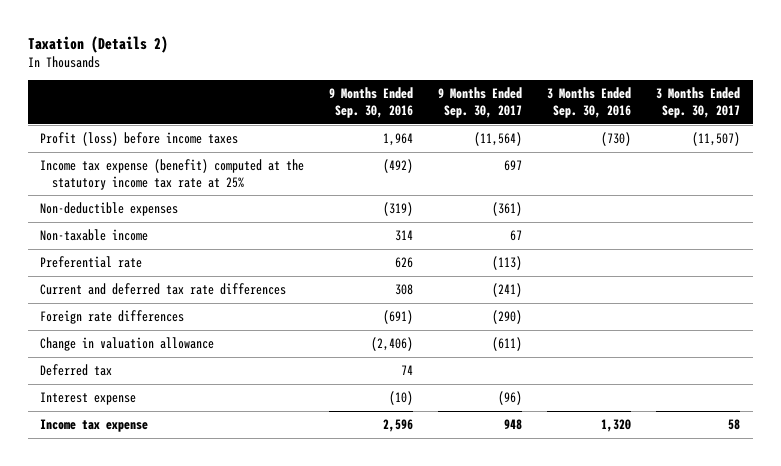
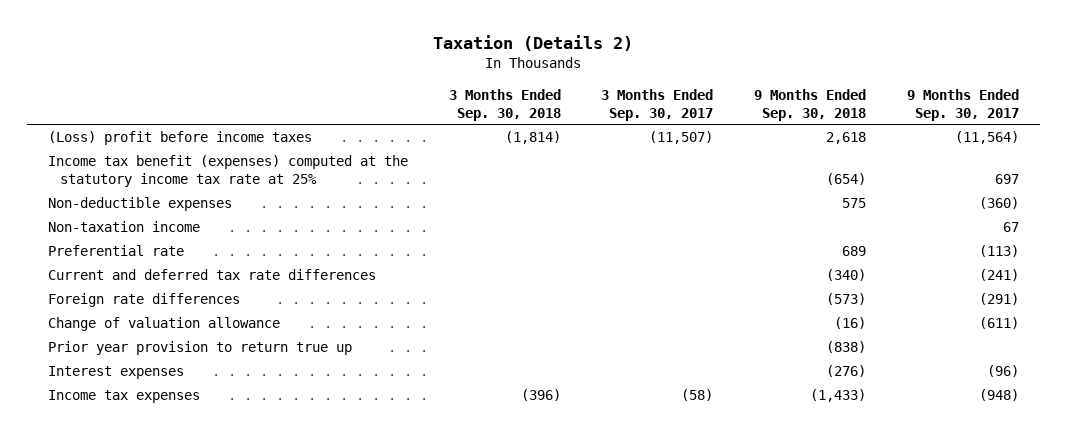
[329,87,414,118] 9 Months Ended Sep. 30, 2016 -> none
[547,87,632,118] 3 Months Ended Sep. 30, 2016 -> none
none -> [448,88,561,121] 3 Months Ended Sep. 30, 2018
none -> [754,88,867,121] 9 Months Ended Sep. 30, 2018
[40,132,239,147] Profit (loss) before income taxes -> [47,131,312,146] (Loss) profit before income taxes
[40,159,305,190] Income tax expense (benefit) computed at the statutory income tax rate at 25% -> [47,155,408,188] Income tax benefit (expenses) computed at the statutory income tax rate at 25%
[492,202,523,217] (361) -> [979,197,1020,210] (360)
[40,229,149,242] Non-taxable income -> [47,221,200,233] Non-taxation income
[40,364,113,377] Deferred tax -> none
[492,310,523,325] (290) -> [979,293,1020,306] (291)
[40,337,215,352] Change in valuation allowance -> [47,317,280,332] Change of valuation allowance
none -> [47,341,352,356] Prior year provision to return true up
[40,392,137,406] Interest expense -> [47,366,184,380] Interest expenses
[40,419,149,433] Income tax expense -> [47,390,200,404] Income tax expenses
[504,419,523,431] 948 -> [979,389,1020,402] (948)
[728,419,741,431] 58 -> [681,389,714,402] (58)

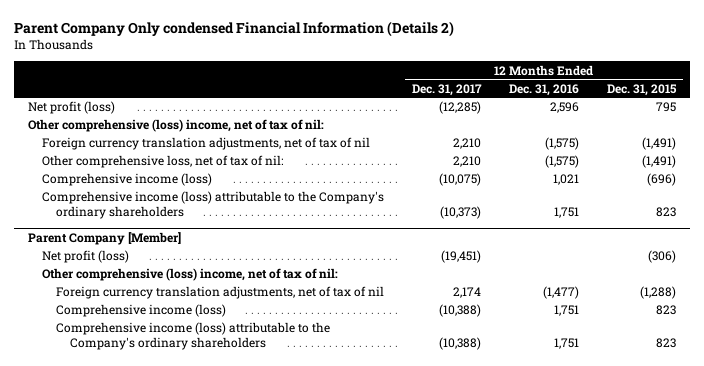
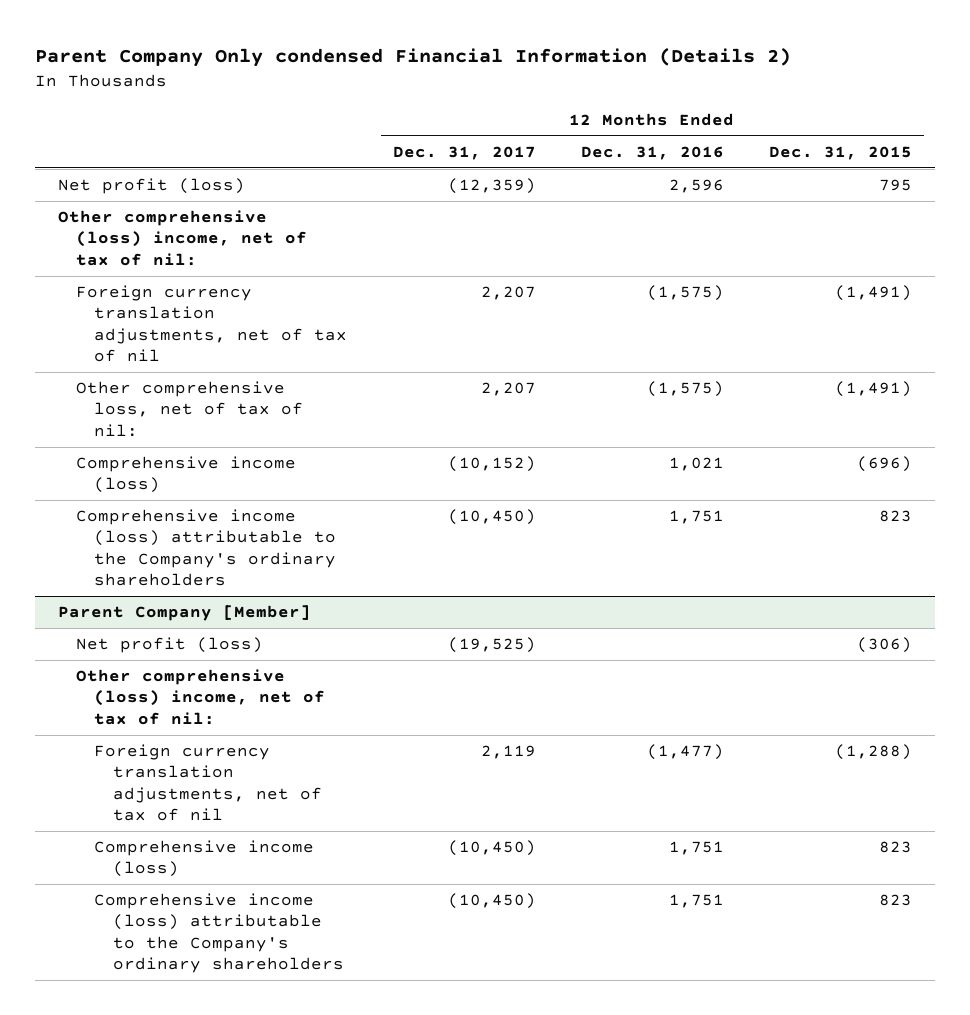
[439,101,482,115] (12,285) -> [447,178,536,195] (12,359)
[453,138,482,150] 2,210 -> [480,286,536,301] 2,207
[453,156,482,168] 2,210 -> [480,382,536,397] 2,207
[439,173,482,187] (10,075) -> [447,456,536,473] (10,152)
[440,206,482,220] (10,373) -> [447,509,536,526] (10,450)
[441,250,482,264] (19,451) -> [447,637,536,654] (19,525)
[453,287,482,299] 2,174 -> [480,745,536,760] 2,119
[439,304,482,318] (10,388) -> [447,840,536,857] (10,450)
[439,337,482,351] (10,388) -> [447,893,536,910] (10,450)

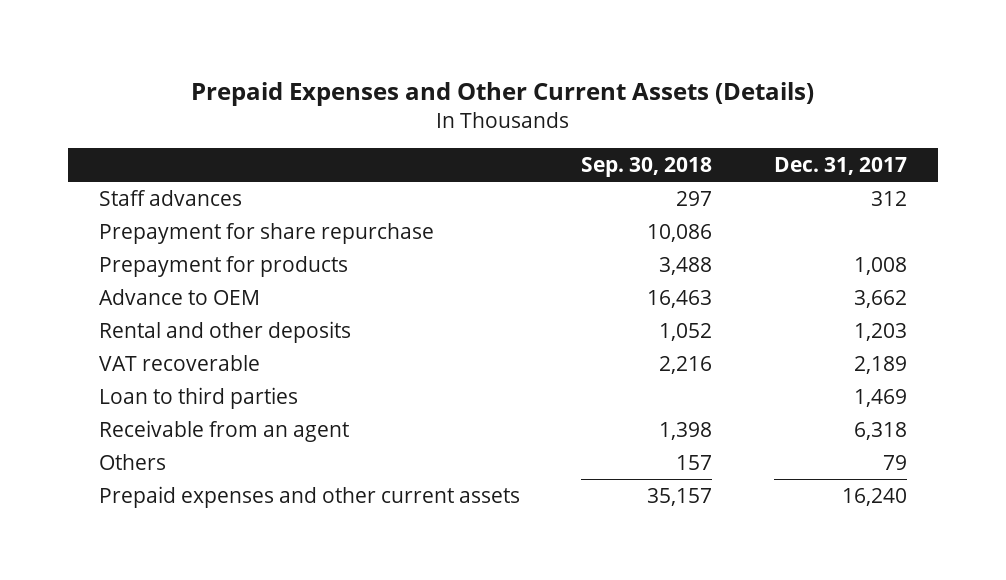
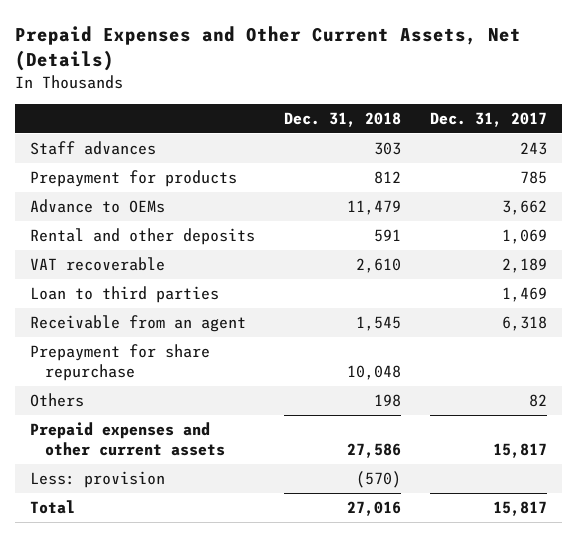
[190,81,814,106] Prepaid Expenses and Other Current Assets (Details) -> [15,25,522,71] Prepaid Expenses and Other Current Assets, Net (Details)
[581,157,713,178] Sep. 30, 2018 -> none
none -> [284,112,402,128] Dec. 31, 2018
[870,190,907,206] 312 -> [520,142,548,156] 243
[853,256,907,275] 1,008 -> [520,171,548,185] 785
[98,288,260,305] Advance to OEM -> [29,199,165,214] Advance to OEMs
[853,322,907,341] 1,203 -> [502,229,548,245] 1,069
[98,222,434,244] Prepayment for share repurchase -> [29,344,210,381] Prepayment for share repurchase
[882,454,907,470] 79 -> [529,394,548,408] 82
[841,487,907,506] 16,240 -> [493,442,548,458] 15,817
none -> [29,471,165,489] Less: provision
none -> [29,500,75,515] Total

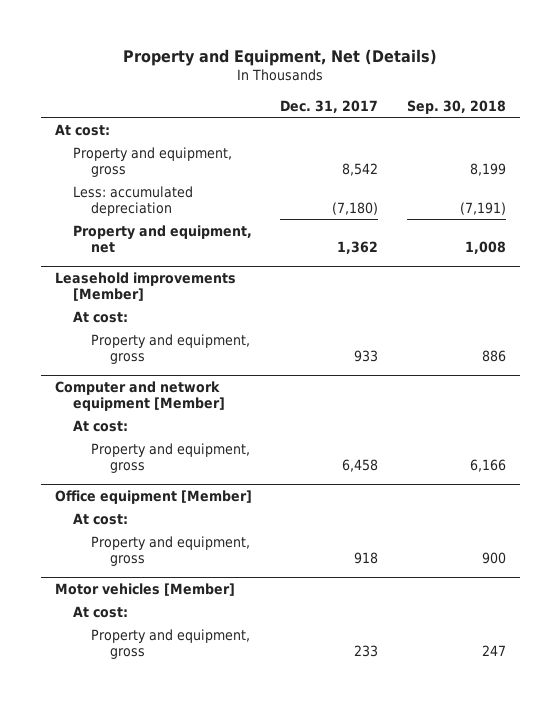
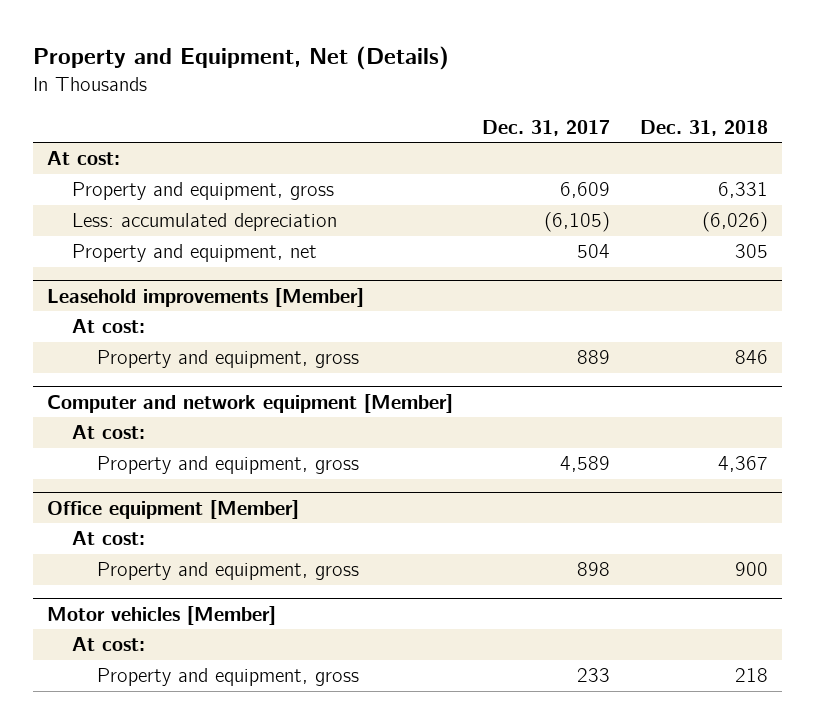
[406,99,506,114] Sep. 30, 2018 -> none
none -> [639,119,768,136] Dec. 31, 2018
[342,162,379,176] 8,542 -> [560,182,611,199] 6,609
[332,201,379,215] (7,180) -> [544,212,611,233] (6,105)
[337,240,379,254] 1,362 -> [577,244,611,259] 504
[354,349,379,362] 933 -> [577,350,611,365] 889
[342,458,379,472] 6,458 -> [560,456,611,473] 4,589
[354,551,379,564] 918 -> [577,562,611,577] 898

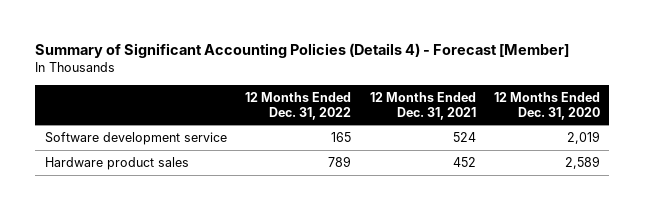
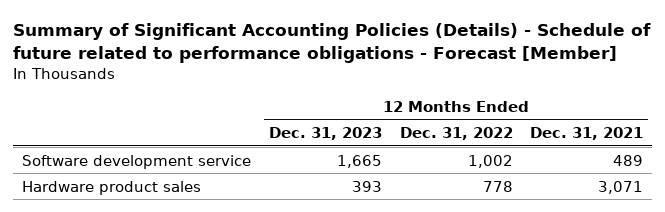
[35,43,570,59] Summary of Significant Accounting Policies (Details 4) - Forecast [Member] -> [12,22,651,63] Summary of Significant Accounting Policies (Details) - Schedule of future related to performance obligations - Forecast [Member]
[494,91,601,120] 12 Months Ended Dec. 31, 2020 -> none
none -> [268,127,382,141] Dec. 31, 2023
[331,131,352,142] 165 -> [467,154,513,168] 1,002
[452,131,476,142] 524 -> [613,154,644,166] 489
[328,155,352,167] 789 -> [482,180,513,192] 778
[452,156,476,167] 452 -> [598,180,644,194] 3,071

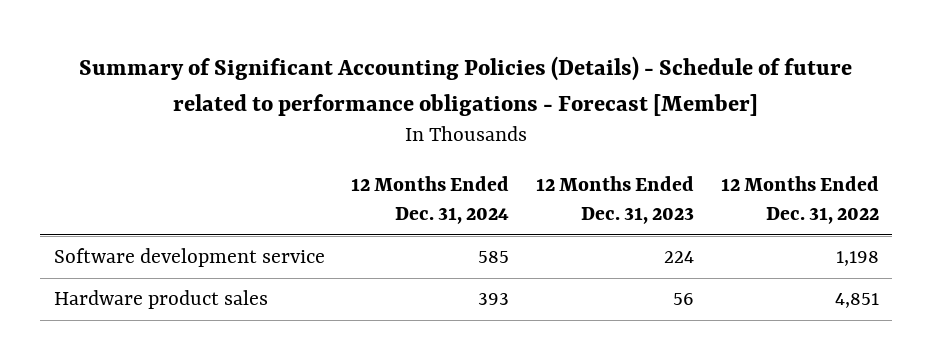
[530,127,644,141] Dec. 31, 2021 -> none
none -> [351,176,510,225] 12 Months Ended Dec. 31, 2024
[336,154,382,168] 1,665 -> [664,251,695,264] 224
[467,154,513,168] 1,002 -> [835,251,879,267] 1,198
[351,180,382,192] 393 -> [673,293,695,306] 56
[482,180,513,192] 778 -> [834,293,879,309] 4,851

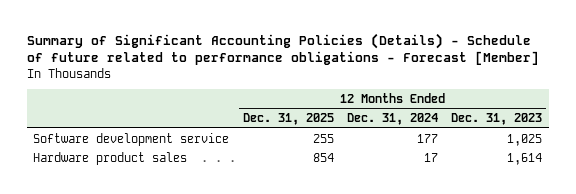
[720,176,879,225] 12 Months Ended Dec. 31, 2022 -> none
none -> [242,113,334,126] Dec. 31, 2025
[478,251,510,264] 585 -> [417,133,439,143] 177
[664,251,695,264] 224 -> [507,133,543,146] 1,025
[478,293,510,306] 393 -> [424,152,439,162] 17
[673,293,695,306] 56 -> [507,152,543,165] 1,614

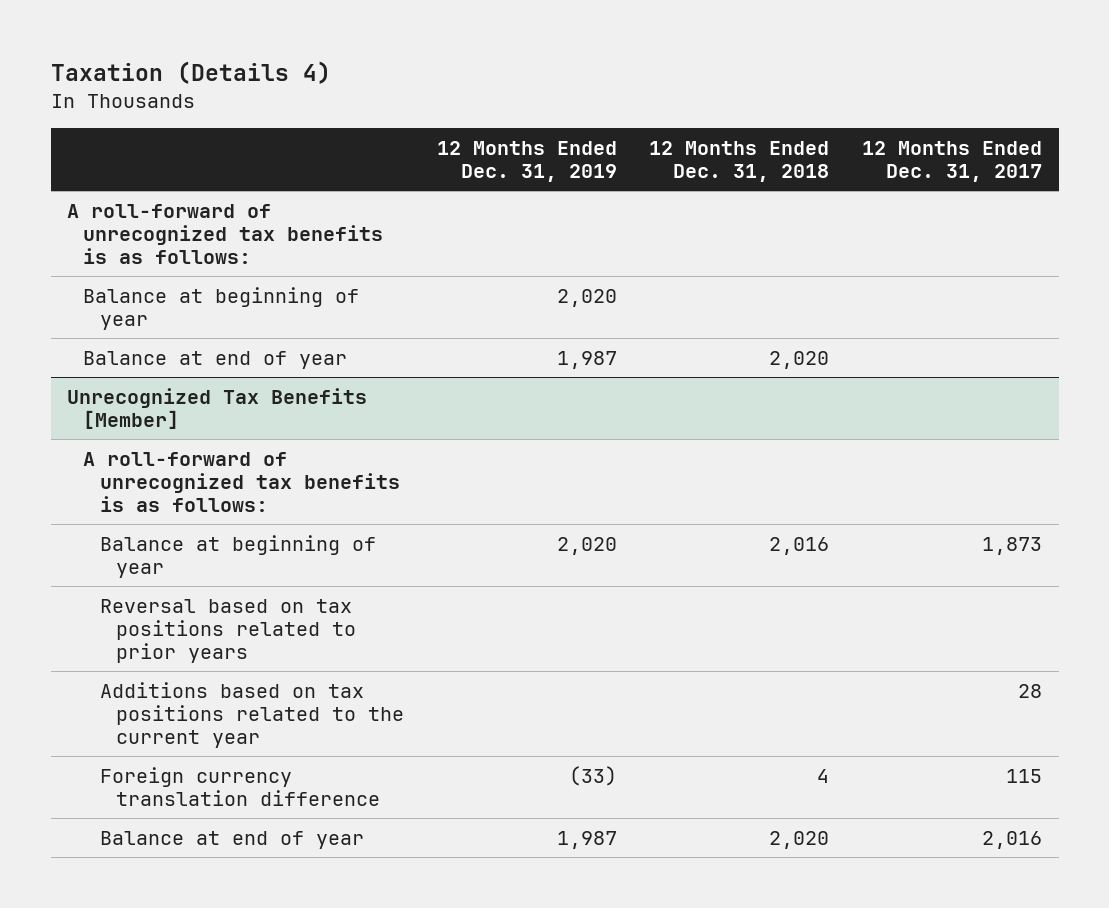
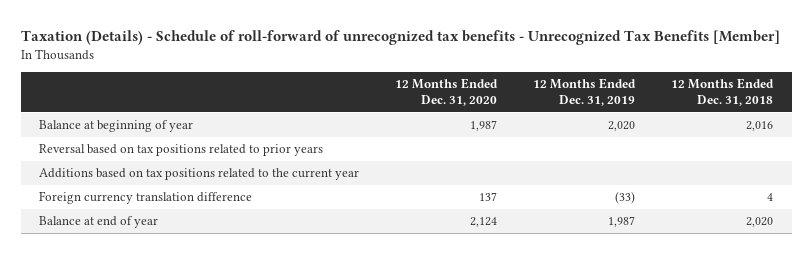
[50,61,331,85] Taxation (Details 4) -> [20,30,780,46] Taxation (Details) - Schedule of roll-forward of unrecognized tax benefits - Unrecognized Tax Benefits [Member]
[862,140,1043,182] 12 Months Ended Dec. 31, 2017 -> none
none -> [394,78,498,107] 12 Months Ended Dec. 31, 2020
[67,203,384,265] A roll-forward of unrecognized tax benefits is as follows: -> none
[83,286,360,330] Balance at beginning of year -> none
[83,350,348,369] Balance at end of year -> none
[67,387,368,429] Unrecognized Tax Benefits [Member] -> none
[83,451,400,513] A roll-forward of unrecognized tax benefits is as follows: -> none

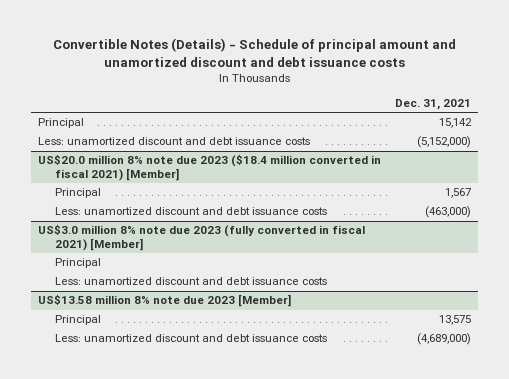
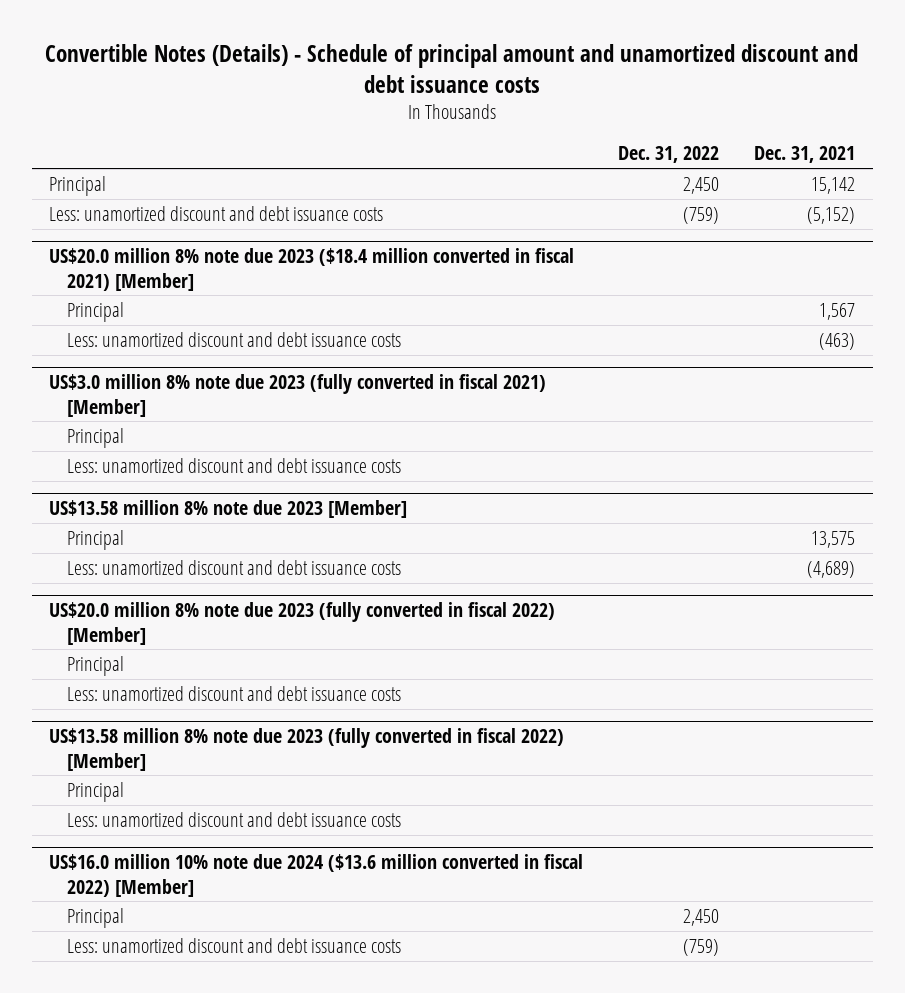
none -> [618,146,720,164] Dec. 31, 2022
[417,136,472,149] (5,152,000) -> [807,206,856,224] (5,152)
[425,206,472,219] (463,000) -> [819,332,856,350] (463)
[417,333,472,346] (4,689,000) -> [807,560,856,578] (4,689)
none -> [49,602,556,645] US$20.0 million 8% note due 2023 (fully converted in fiscal 2022) [Member]
none -> [66,655,124,676] Principal
none -> [66,685,401,701] Less: unamortized discount and debt issuance costs
none -> [49,728,565,771] US$13.58 million 8% note due 2023 (fully converted in fiscal 2022) [Member]
none -> [66,781,124,802] Principal
none -> [66,811,401,827] Less: unamortized discount and debt issuance costs
none -> [49,854,584,897] US$16.0 million 10% note due 2024 ($13.6 million converted in fiscal 2022) [Member]
none -> [66,907,124,928] Principal
none -> [66,937,401,953] Less: unamortized discount and debt issuance costs

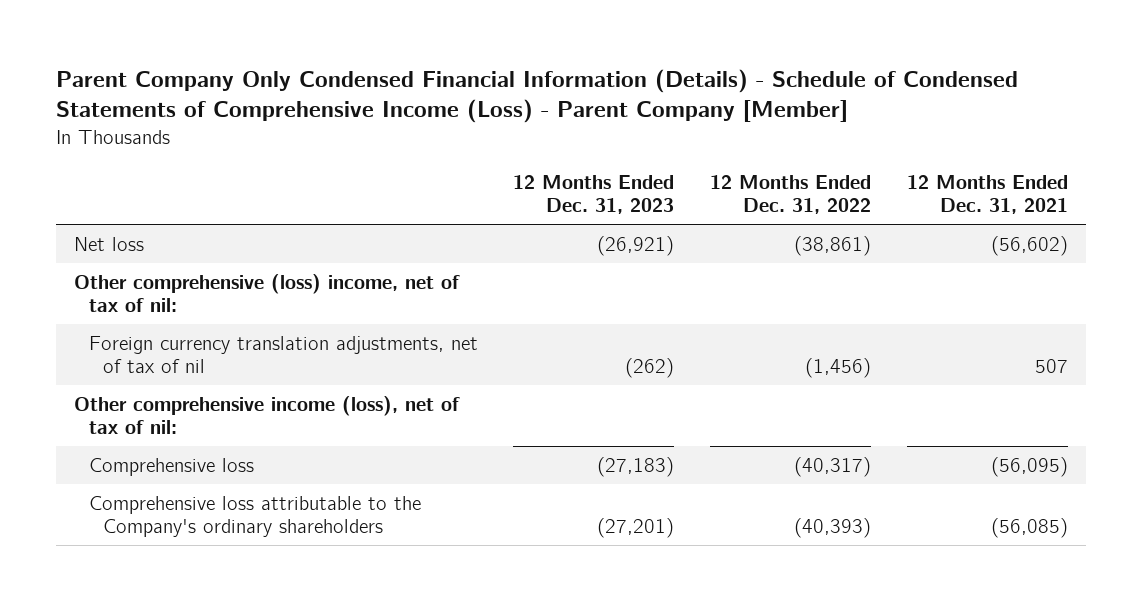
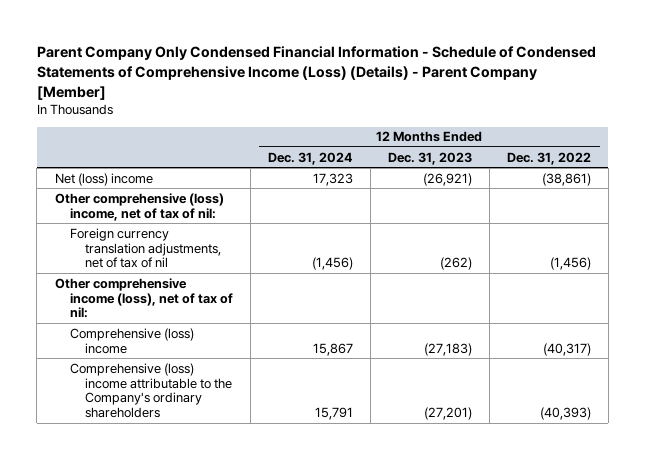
[56,68,1019,124] Parent Company Only Condensed Financial Information (Details) - Schedule of Condensed Statements of Comprehensive Income (Loss) - Parent Company [Member] -> [36,45,596,100] Parent Company Only Condensed Financial Information - Schedule of Condensed Statements of Comprehensive Income (Loss) (Details) - Parent Company [Member]
[907,174,1069,215] 12 Months Ended Dec. 31, 2021 -> none
none -> [267,151,353,165] Dec. 31, 2024
[74,236,145,251] Net loss -> [54,172,153,186] Net (loss) income
[88,457,254,476] Comprehensive loss -> [69,327,194,354] Comprehensive (loss) income
[88,495,421,537] Comprehensive loss attributable to the Company's ordinary shareholders -> [69,362,232,419] Comprehensive (loss) income attributable to the Company's ordinary shareholders

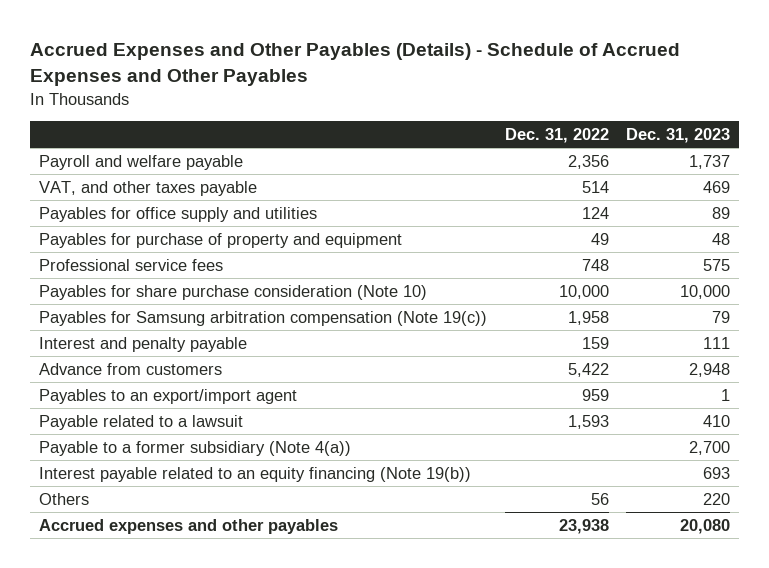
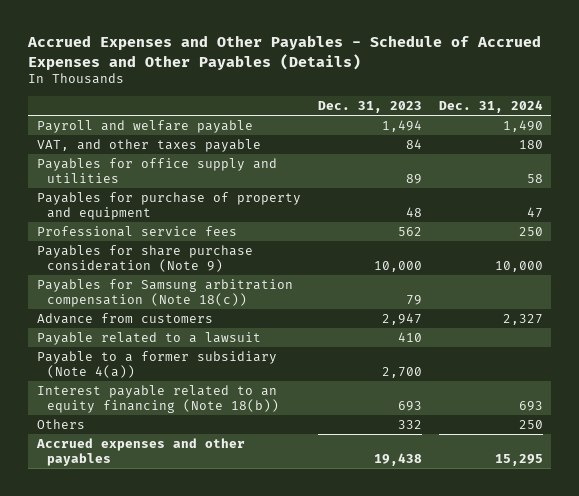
[30,43,681,87] Accrued Expenses and Other Payables (Details) - Schedule of Accrued Expenses and Other Payables -> [26,35,541,70] Accrued Expenses and Other Payables - Schedule of Accrued Expenses and Other Payables (Details)
[504,128,609,144] Dec. 31, 2022 -> none
none -> [438,100,543,114] Dec. 31, 2024
[689,154,731,169] 1,737 -> [381,120,422,133] 1,494
[703,180,731,193] 469 -> [405,139,422,150] 84
[39,336,248,352] Interest and penalty payable -> none
[39,388,298,404] Payables to an export/import agent -> none
[703,258,731,271] 575 -> [397,227,422,237] 562
[39,284,428,300] Payables for share purchase consideration (Note 10) -> [36,245,253,272] Payables for share purchase consideration (Note 9)
[39,310,488,326] Payables for Samsung arbitration compensation (Note 19(c)) -> [36,279,293,307] Payables for Samsung arbitration compensation (Note 18(c))
[689,362,731,377] 2,948 -> [381,313,422,326] 2,947
[39,466,472,482] Interest payable related to an equity financing (Note 19(b)) -> [36,385,279,413] Interest payable related to an equity financing (Note 18(b))
[703,492,731,505] 220 -> [397,420,422,430] 332
[680,518,731,534] 20,080 -> [373,452,422,466] 19,438

